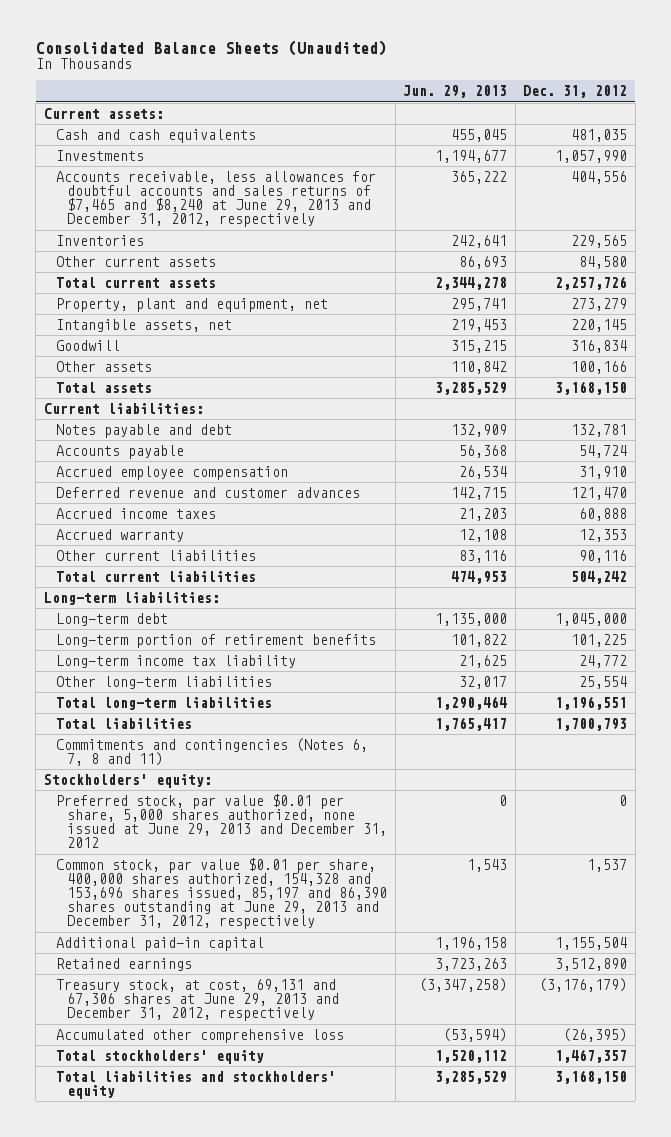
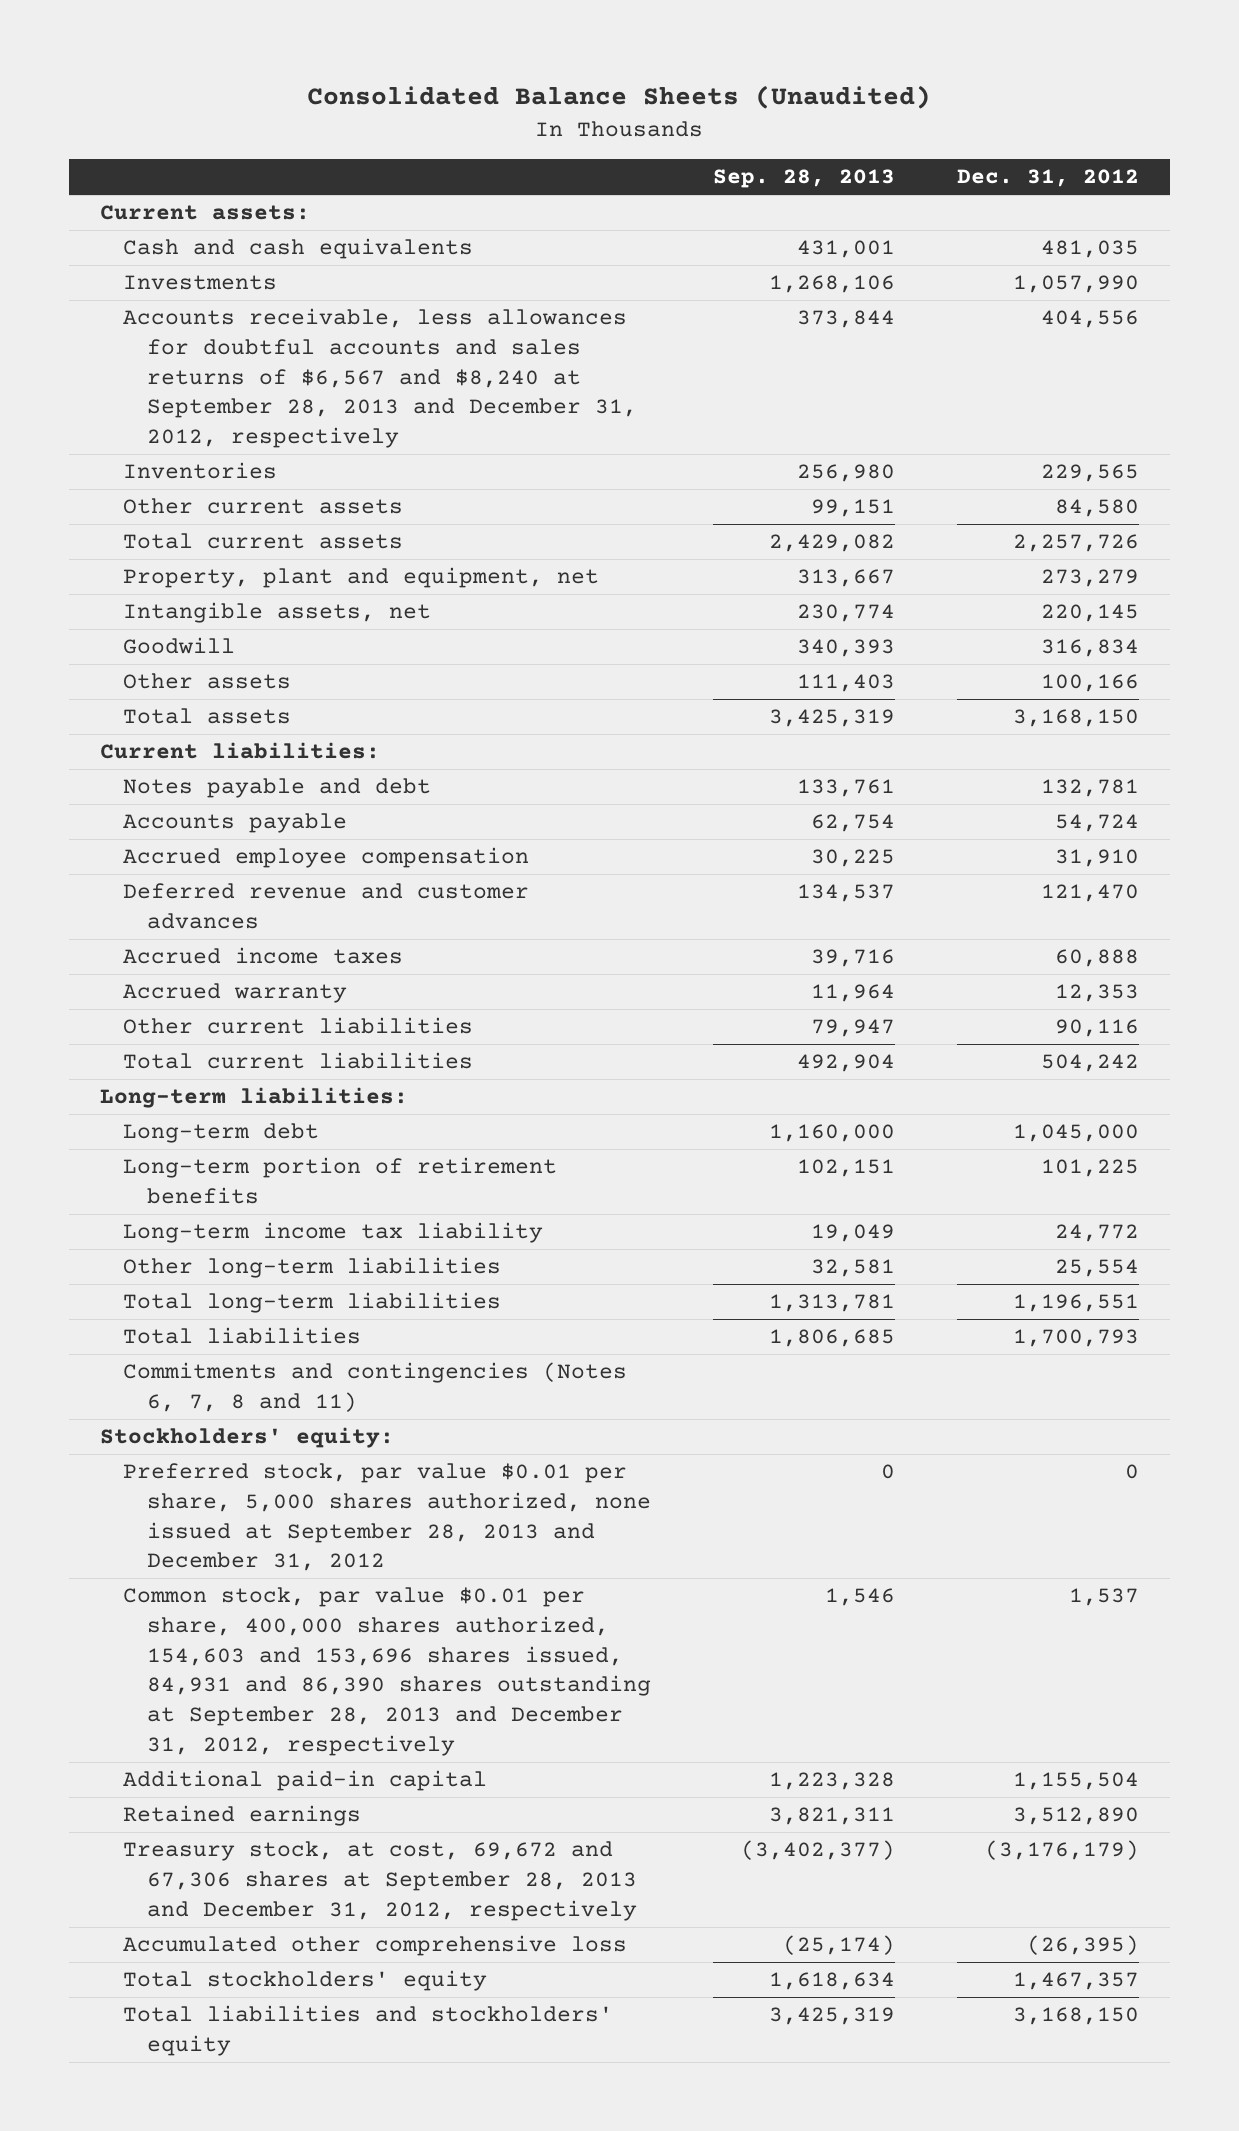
[403,84,508,98] Jun. 29, 2013 -> none
none -> [713,169,896,189] Sep. 28, 2013
[55,170,376,228] Accounts receivable, less allowances for doubtful accounts and sales returns of $7,465 and $8,240 at June 29, 2013 and December 31, 2012, respectively -> [123,308,638,448] Accounts receivable, less allowances for doubtful accounts and sales returns of $6,567 and $8,240 at September 28, 2013 and December 31, 2012, respectively
[55,793,388,849] Preferred stock, par value $0.01 per share, 5,000 shares authorized, none issued at June 29, 2013 and December 31, 2012 -> [123,1463,652,1572] Preferred stock, par value $0.01 per share, 5,000 shares authorized, none issued at September 28, 2013 and December 31, 2012
[55,857,388,930] Common stock, par value $0.01 per share, 400,000 shares authorized, 154,328 and 153,696 shares issued, 85,197 and 86,390 shares outstanding at June 29, 2013 and December 31, 2012, respectively -> [123,1587,652,1756] Common stock, par value $0.01 per share, 400,000 shares authorized, 154,603 and 153,696 shares issued, 84,931 and 86,390 shares outstanding at September 28, 2013 and December 31, 2012, respectively
[55,978,340,1021] Treasury stock, at cost, 69,131 and 67,306 shares at June 29, 2013 and December 31, 2012, respectively -> [123,1841,638,1921] Treasury stock, at cost, 69,672 and 67,306 shares at September 28, 2013 and December 31, 2012, respectively

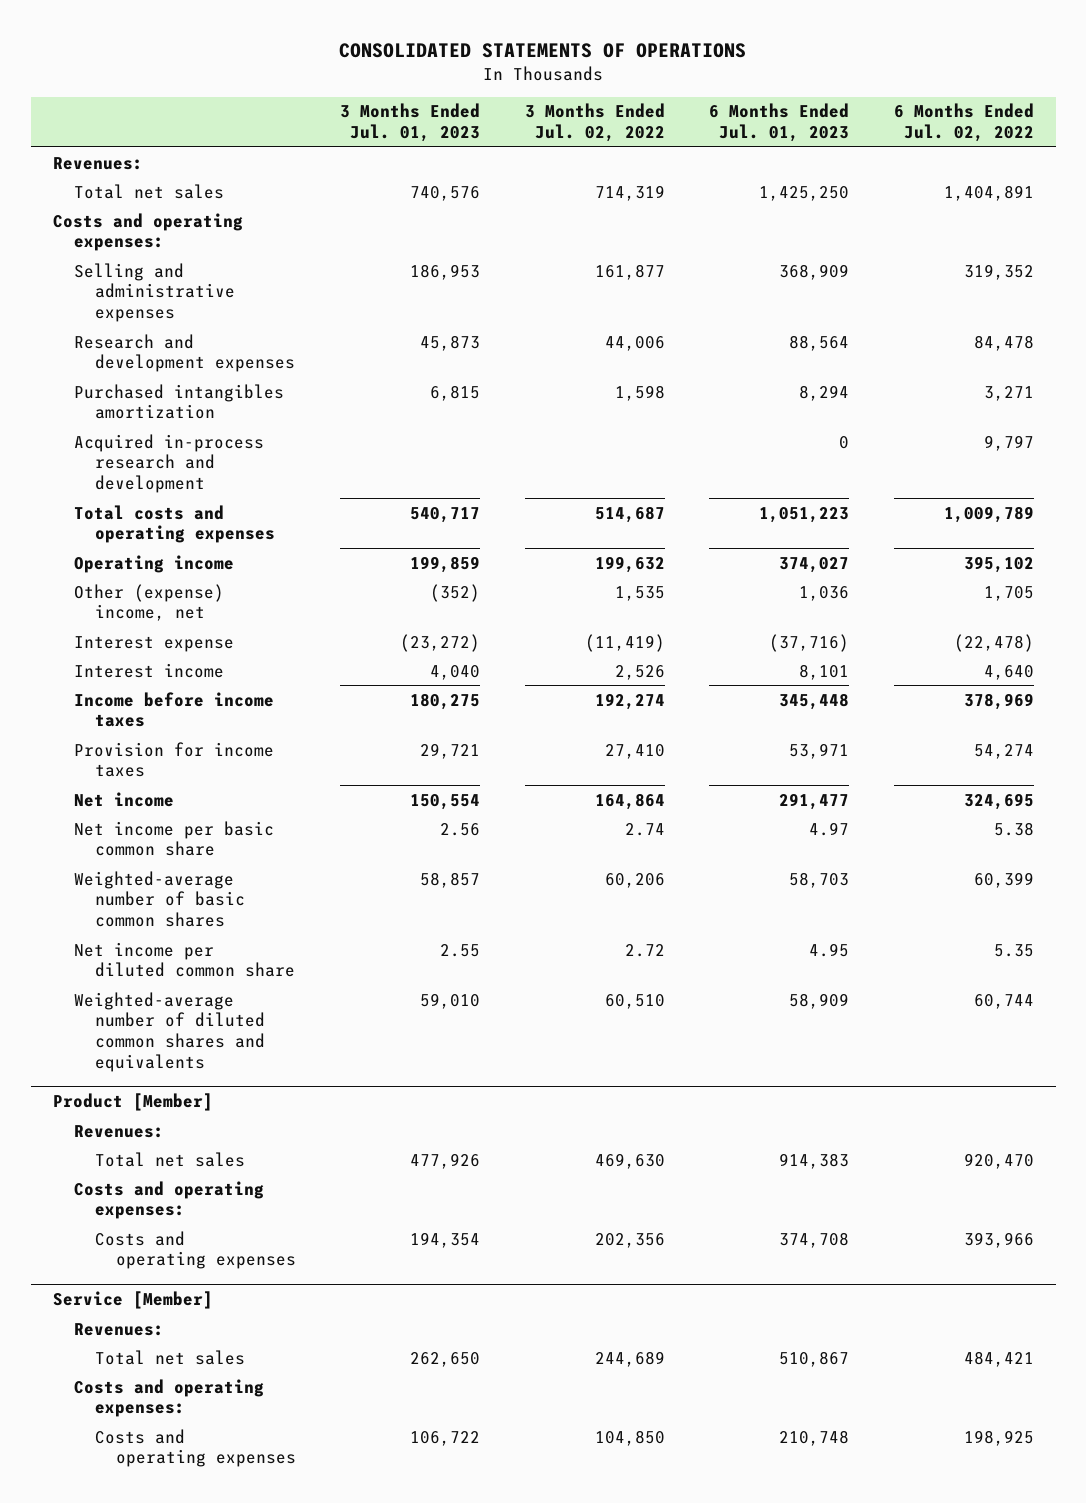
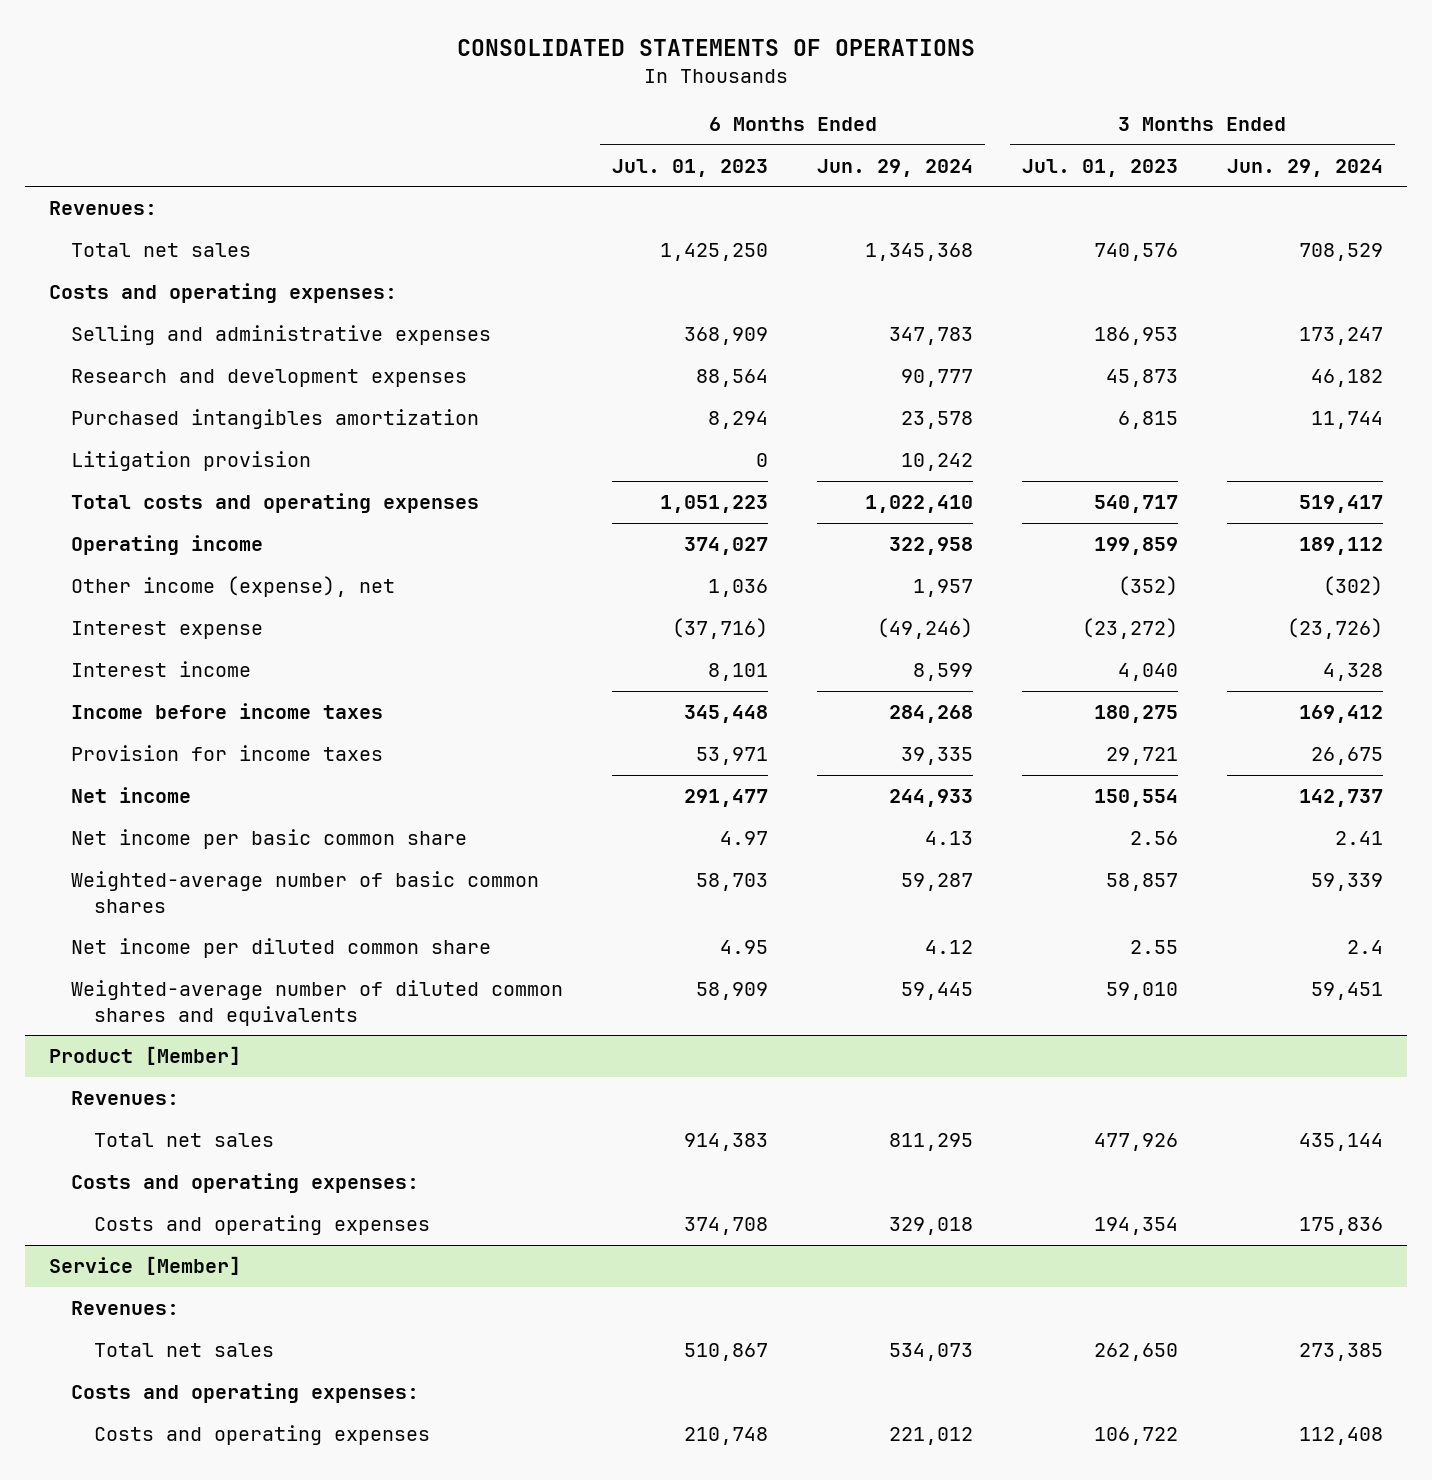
[524,103,665,143] 3 Months Ended Jul. 02, 2022 -> none
[893,103,1034,143] 6 Months Ended Jul. 02, 2022 -> none
none -> [816,158,973,177] Jun. 29, 2024
none -> [1226,158,1383,177] Jun. 29, 2024
[73,433,264,493] Acquired in-process research and development -> none
none -> [71,451,312,472] Litigation provision
[73,583,224,622] Other (expense) income, net -> [71,576,396,598] Other income (expense), net

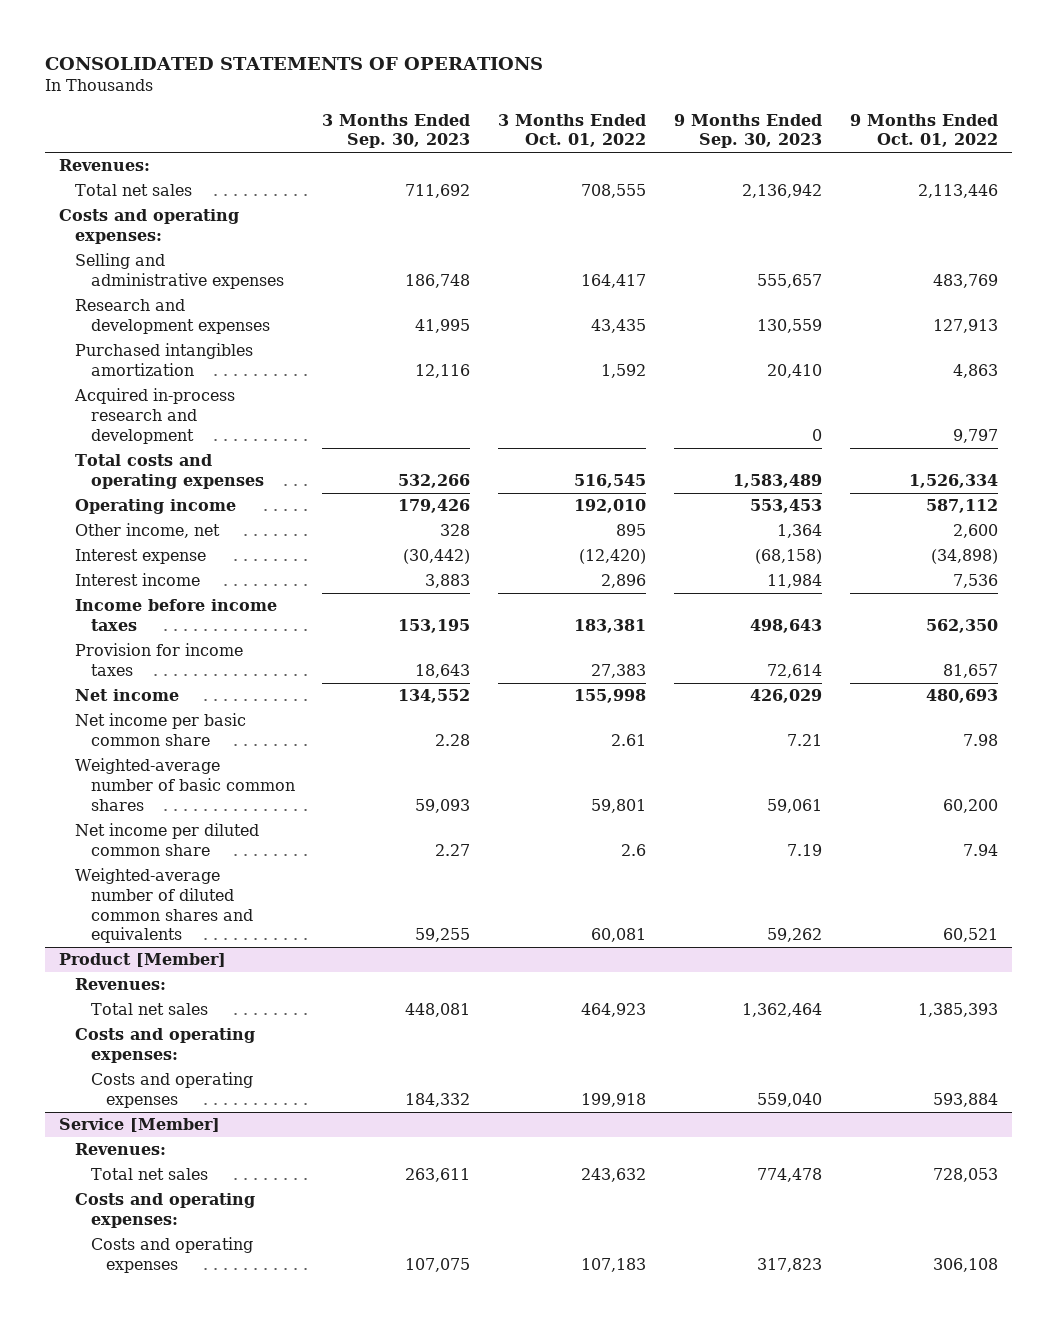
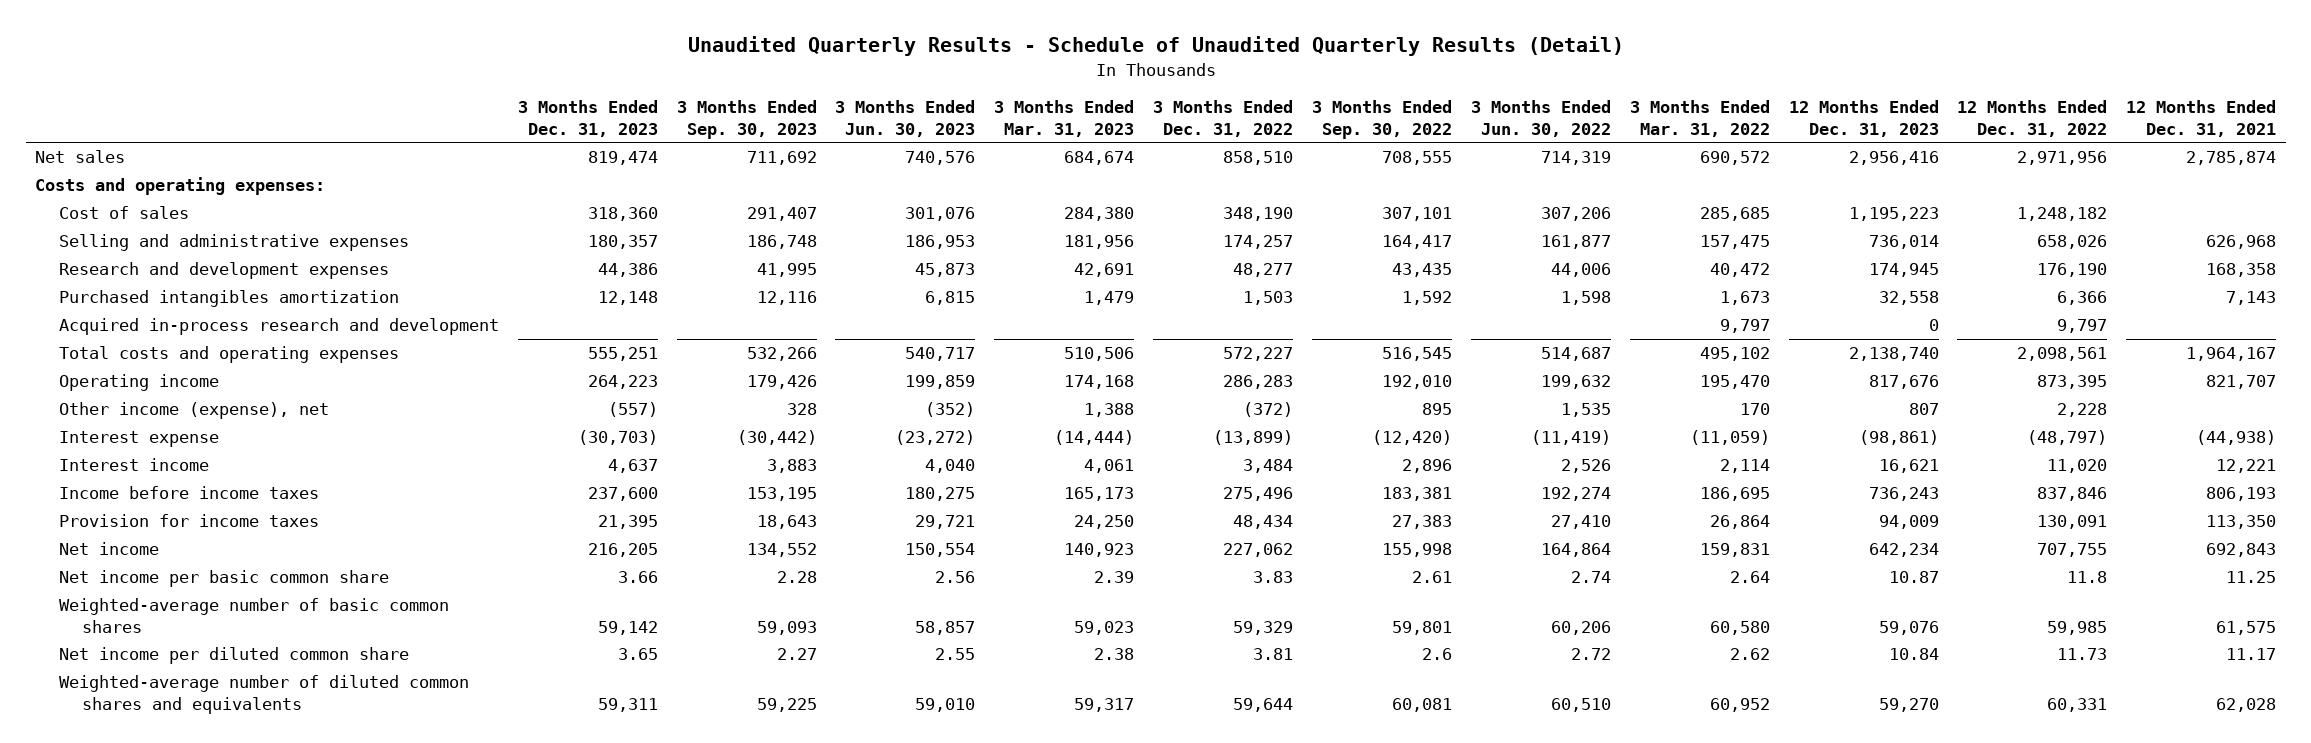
[45,57,544,71] CONSOLIDATED STATEMENTS OF OPERATIONS -> [687,36,1624,57] Unaudited Quarterly Results - Schedule of Unaudited Quarterly Results (Detail)
[498,113,647,148] 3 Months Ended Oct. 01, 2022 -> none
[674,113,823,149] 9 Months Ended Sep. 30, 2023 -> none
[850,113,999,148] 9 Months Ended Oct. 01, 2022 -> none
none -> [517,100,658,137] 3 Months Ended Dec. 31, 2023
none -> [835,100,976,137] 3 Months Ended Jun. 30, 2023
none -> [994,100,1135,137] 3 Months Ended Mar. 31, 2023
none -> [1153,100,1294,137] 3 Months Ended Dec. 31, 2022
none -> [1311,100,1452,139] 3 Months Ended Sep. 30, 2022
none -> [1470,100,1611,137] 3 Months Ended Jun. 30, 2022
none -> [1629,100,1770,137] 3 Months Ended Mar. 31, 2022
none -> [1788,100,1939,137] 12 Months Ended Dec. 31, 2023
none -> [1957,100,2108,137] 12 Months Ended Dec. 31, 2022
none -> [2126,100,2277,137] 12 Months Ended Dec. 31, 2021
[59,159,151,172] Revenues: -> none
[74,184,192,197] Total net sales -> [35,150,126,164] Net sales
none -> [58,206,189,220] Cost of sales
[74,523,220,539] Other income, net -> [58,402,329,420] Other income (expense), net
[59,953,227,968] Product [Member] -> none
[74,978,166,991] Revenues: -> none
[90,1003,208,1016] Total net sales -> none
[74,1028,255,1064] Costs and operating expenses: -> none
[90,1072,253,1109] Costs and operating expenses -> none
[59,1118,221,1133] Service [Member] -> none
[74,1143,166,1156] Revenues: -> none
[90,1168,208,1181] Total net sales -> none
[74,1193,255,1229] Costs and operating expenses: -> none
[90,1237,253,1274] Costs and operating expenses -> none
[415,928,471,943] 59,255 -> [756,697,817,712] 59,225

